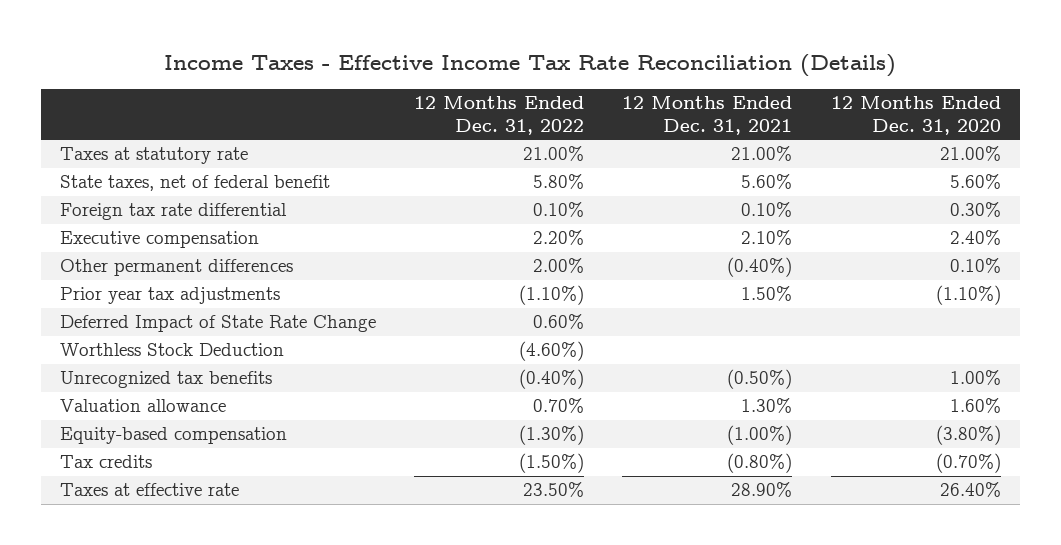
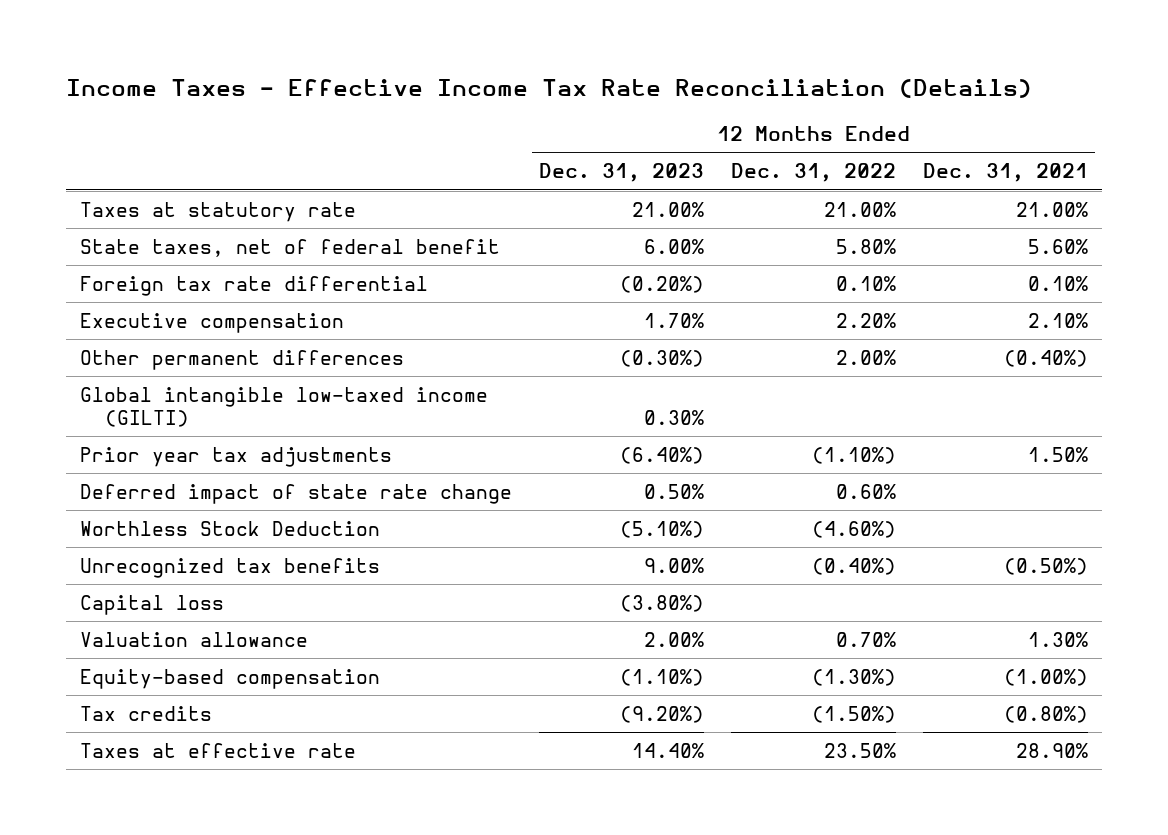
[830,96,1001,135] 12 Months Ended Dec. 31, 2020 -> none
none -> [538,163,704,183] Dec. 31, 2023
none -> [79,386,488,428] Global intangible low-taxed income (GILTI)
[60,315,377,333] Deferred Impact of State Rate Change -> [79,483,512,504] Deferred impact of state rate change
none -> [79,594,224,615] Capital loss

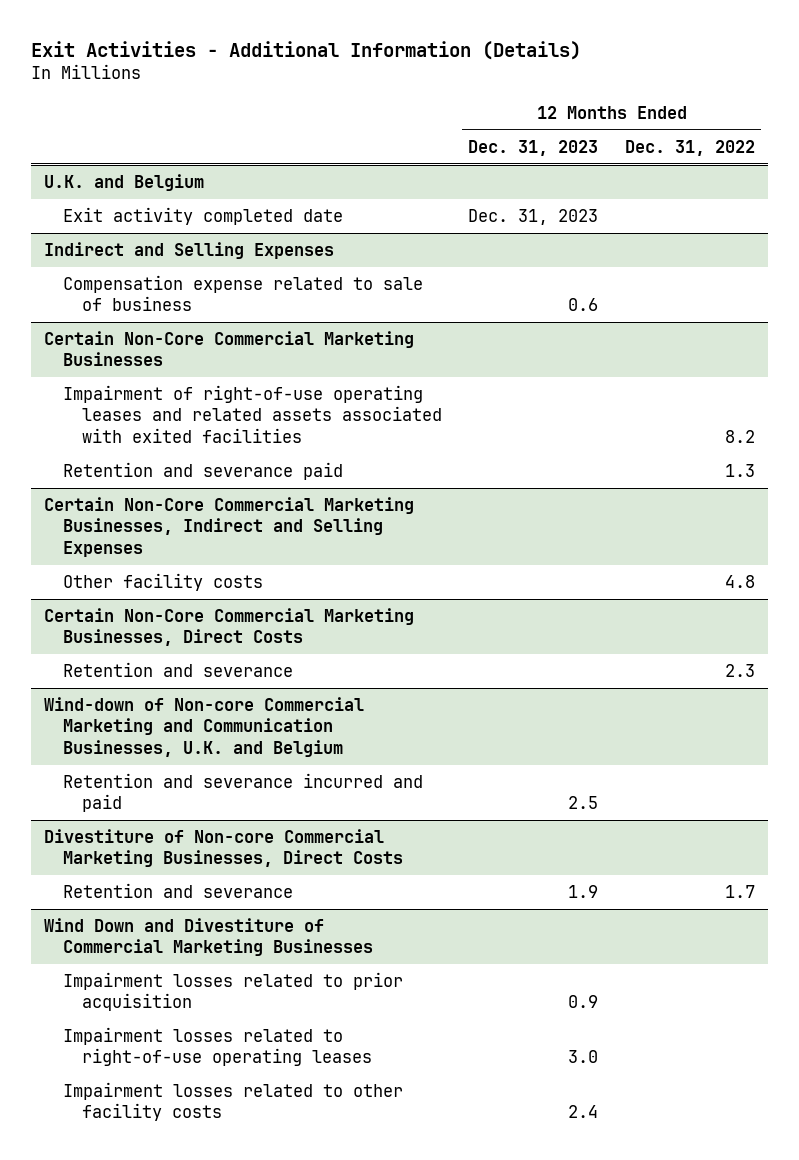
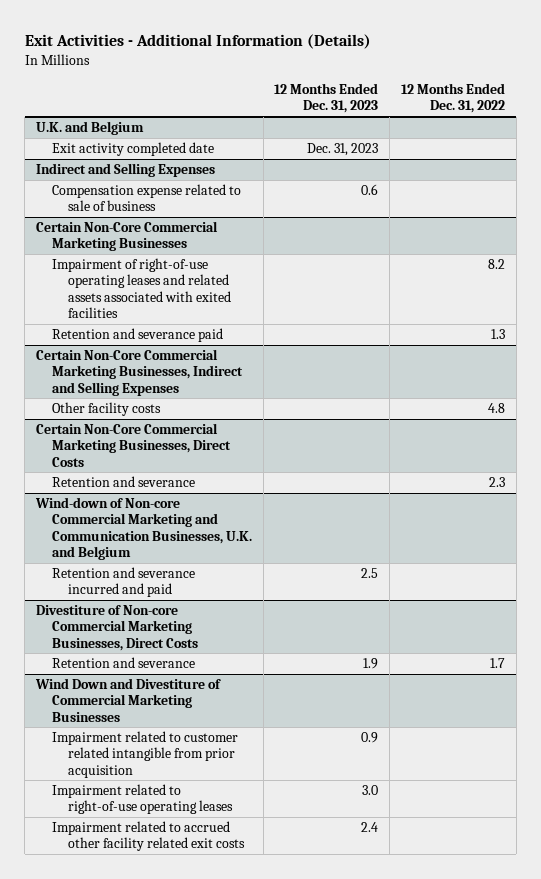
[63,972,404,1012] Impairment losses related to prior acquisition -> [51,731,238,778] Impairment related to customer related intangible from prior acquisition
[63,1027,372,1067] Impairment losses related to right-of-use operating leases -> [51,784,233,815] Impairment related to right-of-use operating leases
[63,1082,404,1122] Impairment losses related to other facility costs -> [51,821,245,852] Impairment related to accrued other facility related exit costs

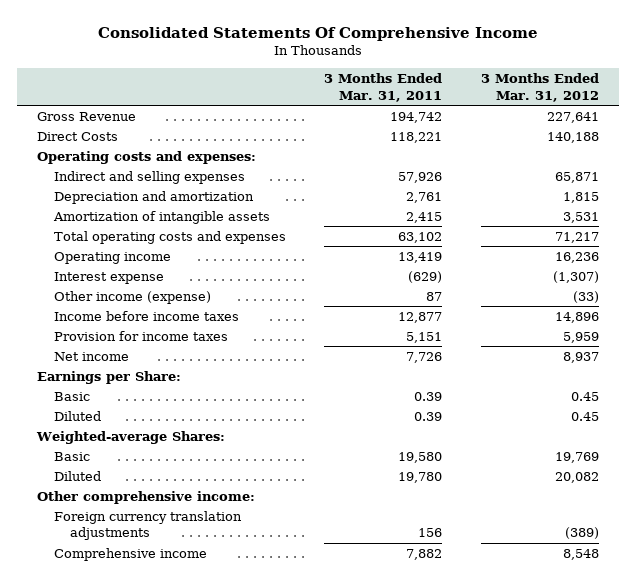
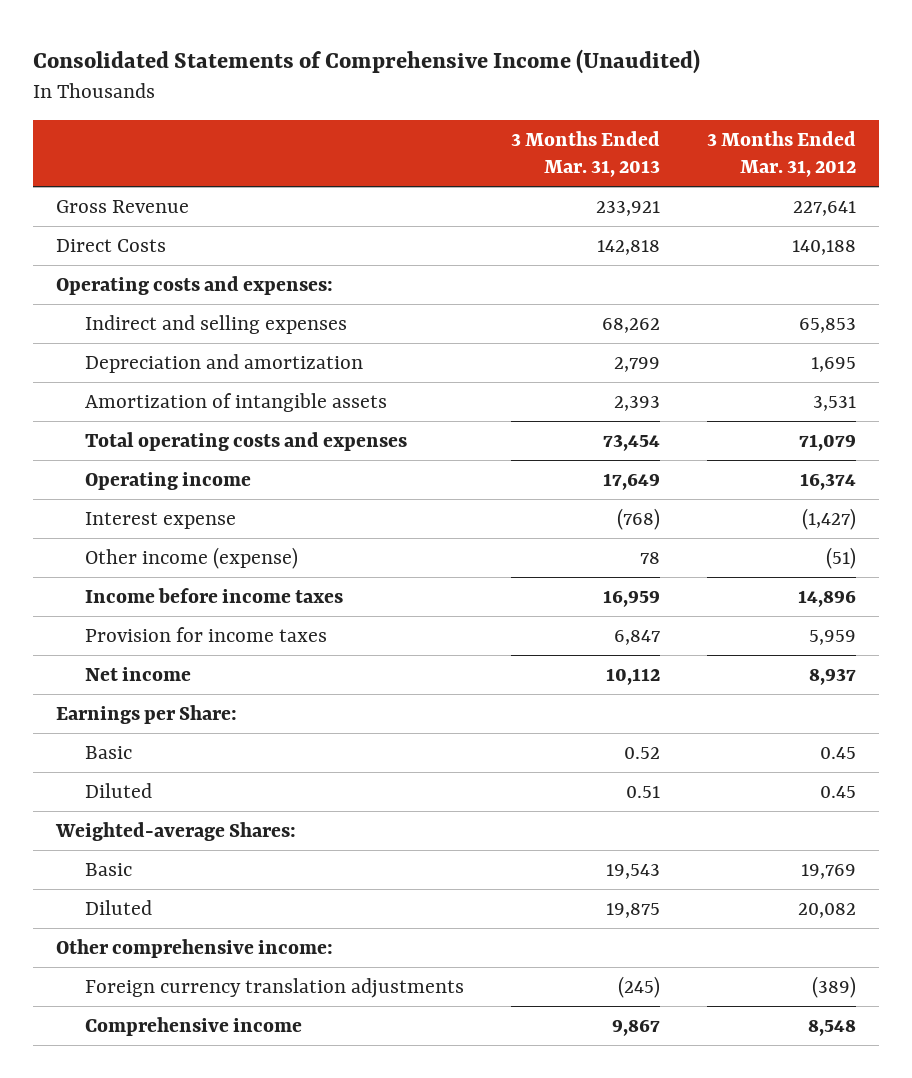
[98,26,539,41] Consolidated Statements Of Comprehensive Income -> [32,48,700,74] Consolidated Statements of Comprehensive Income (Unaudited)
[324,73,443,102] 3 Months Ended Mar. 31, 2011 -> none
none -> [510,131,660,178] 3 Months Ended Mar. 31, 2013
[555,171,600,183] 65,871 -> [798,317,856,333] 65,853
[563,191,600,203] 1,815 -> [810,356,856,372] 1,695
[555,231,600,243] 71,217 -> [798,433,856,451] 71,079
[555,251,600,263] 16,236 -> [799,472,856,490] 16,374
[553,270,600,283] (1,307) -> [801,507,856,530] (1,427)
[573,290,600,303] (33) -> [825,546,856,569] (51)

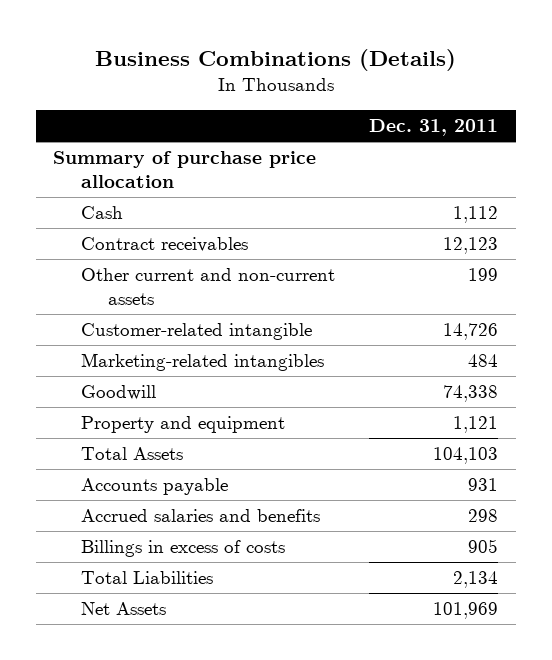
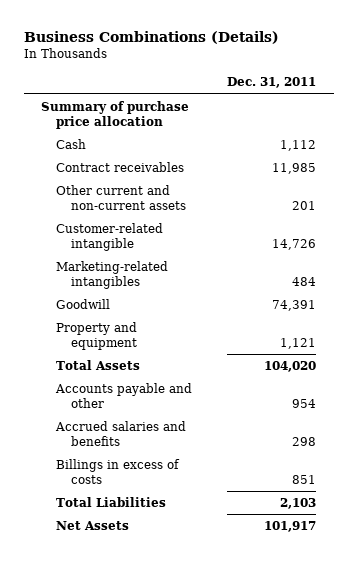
[443,237,499,255] 12,123 -> [272,163,317,175] 11,985
[468,268,499,282] 199 -> [292,201,317,211] 201
[443,385,499,403] 74,338 -> [272,300,317,312] 74,391
[433,447,499,465] 104,103 -> [264,361,317,373] 104,020
[80,478,228,496] Accounts payable -> [55,383,193,409] Accounts payable and other
[468,478,499,492] 931 -> [292,399,317,409] 954
[468,539,499,554] 905 -> [292,475,317,485] 851
[453,571,499,589] 2,134 -> [280,498,317,510] 2,103
[433,602,499,620] 101,969 -> [264,521,317,533] 101,917

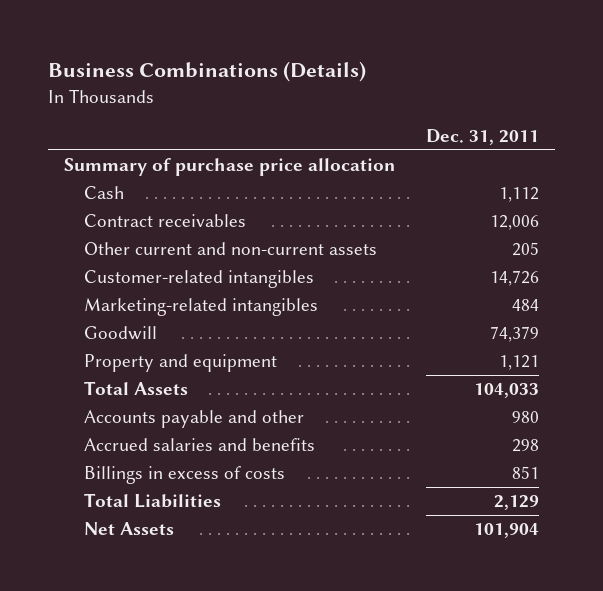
[272,163,317,175] 11,985 -> [490,215,540,231] 12,006
[292,201,317,211] 201 -> [512,242,540,257] 205
[56,223,164,252] Customer-related intangible -> [83,270,314,289] Customer-related intangibles
[272,300,317,312] 74,391 -> [490,326,540,343] 74,379
[264,361,317,373] 104,020 -> [474,383,540,399] 104,033
[292,399,317,409] 954 -> [512,411,540,424] 980
[280,498,317,510] 2,103 -> [494,495,540,511] 2,129
[264,521,317,533] 101,917 -> [474,523,540,539] 101,904

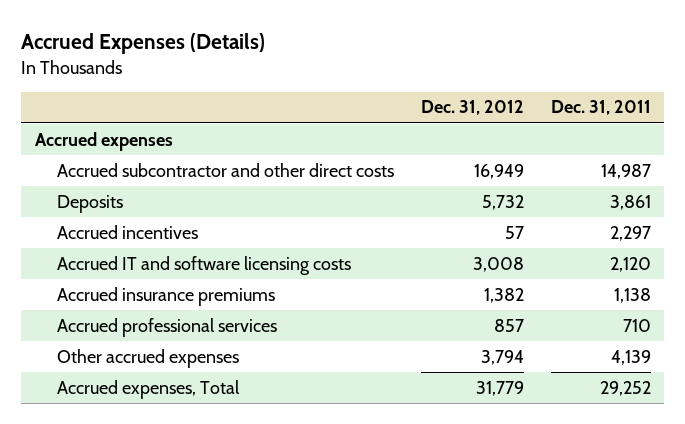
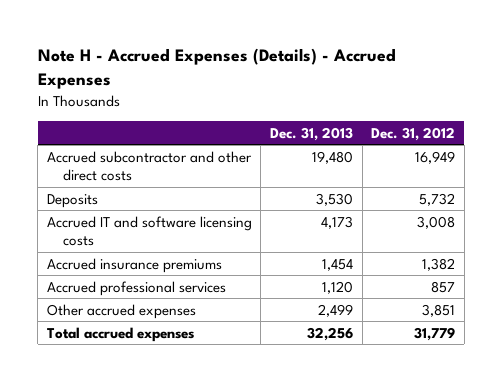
[21,33,266,55] Accrued Expenses (Details) -> [37,48,396,90] Note H - Accrued Expenses (Details) - Accrued Expenses
[550,100,651,116] Dec. 31, 2011 -> none
none -> [270,126,354,141] Dec. 31, 2013
[34,131,173,151] Accrued expenses -> none
[57,224,199,239] Accrued incentives -> none
[481,349,525,365] 3,794 -> [422,303,456,317] 3,851
[57,379,241,399] Accrued expenses, Total -> [46,326,194,342] Total accrued expenses

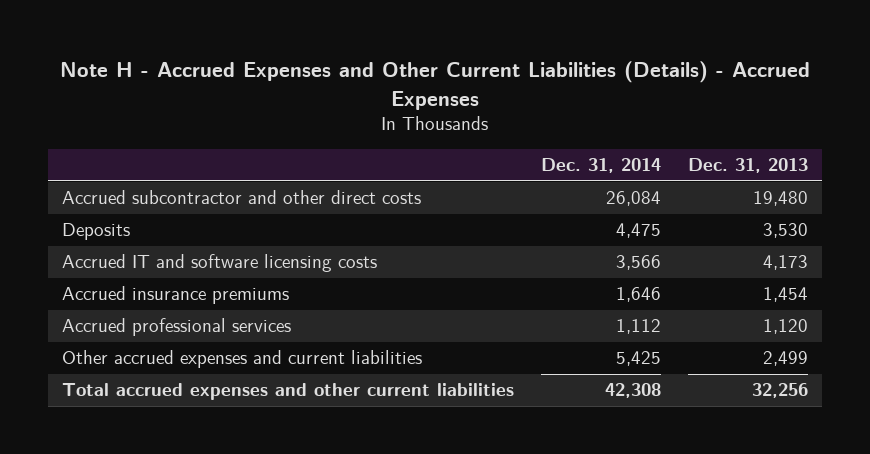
[37,48,396,90] Note H - Accrued Expenses (Details) - Accrued Expenses -> [60,60,811,110] Note H - Accrued Expenses and Other Current Liabilities (Details) - Accrued Expenses
[371,126,456,141] Dec. 31, 2012 -> none
none -> [541,158,662,174] Dec. 31, 2014
[46,303,196,319] Other accrued expenses -> [61,350,422,369] Other accrued expenses and current liabilities
[46,326,194,342] Total accrued expenses -> [61,383,514,401] Total accrued expenses and other current liabilities

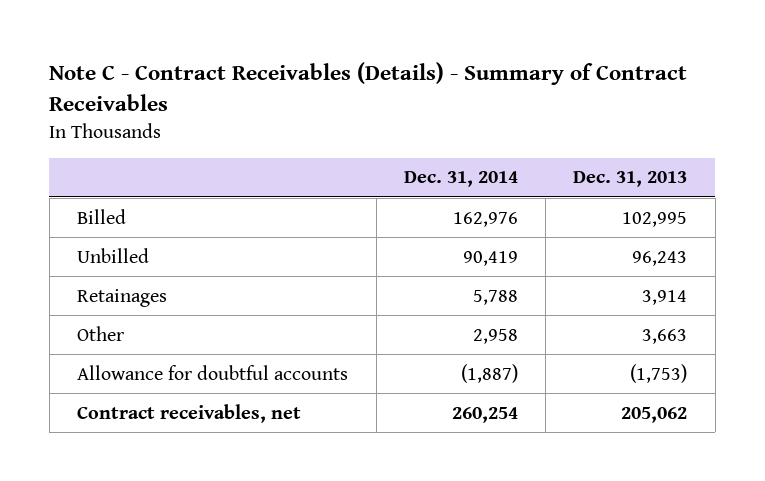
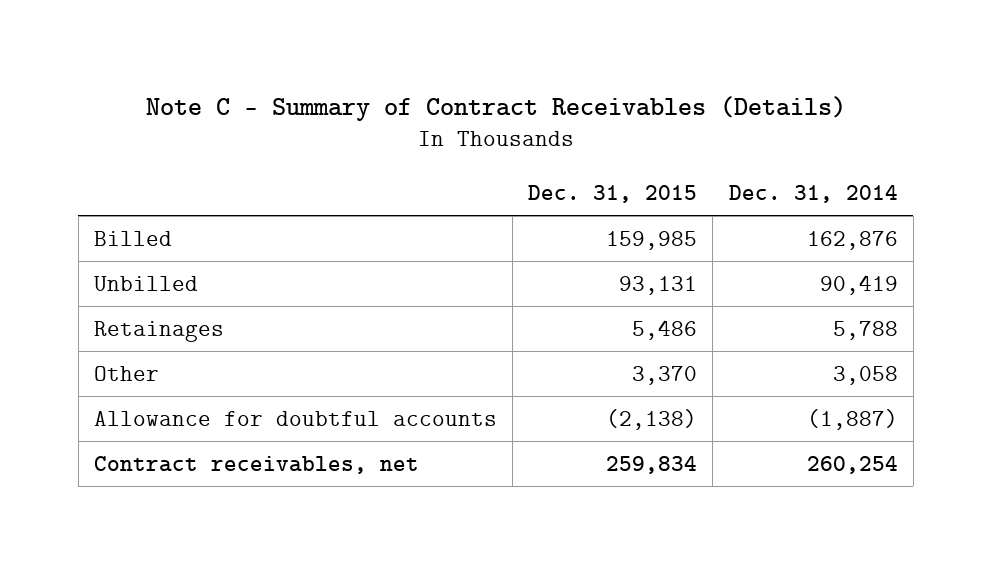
[49,62,688,112] Note C - Contract Receivables (Details) - Summary of Contract Receivables -> [145,95,846,121] Note C - Summary of Contract Receivables (Details)
[573,171,688,188] Dec. 31, 2013 -> none
none -> [528,184,698,203] Dec. 31, 2015
[452,211,518,227] 162,976 -> [806,230,898,250] 162,876
[472,328,518,344] 2,958 -> [832,365,898,385] 3,058

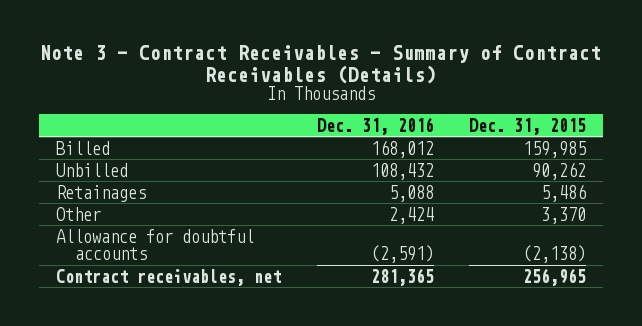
[145,95,846,121] Note C - Summary of Contract Receivables (Details) -> [40,45,602,84] Note 3 - Contract Receivables - Summary of Contract Receivables (Details)
[728,184,898,203] Dec. 31, 2014 -> none
none -> [316,116,434,135] Dec. 31, 2016
[619,275,698,295] 93,131 -> [531,161,586,180] 90,262
[606,455,698,474] 259,834 -> [522,267,586,286] 256,965

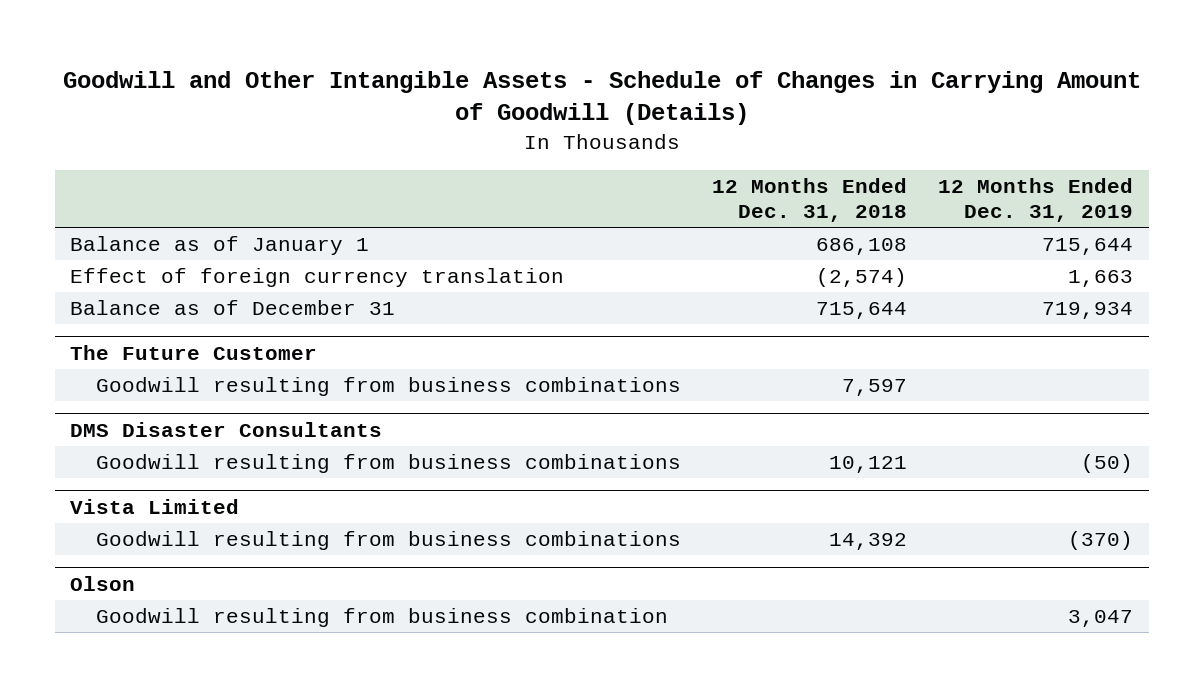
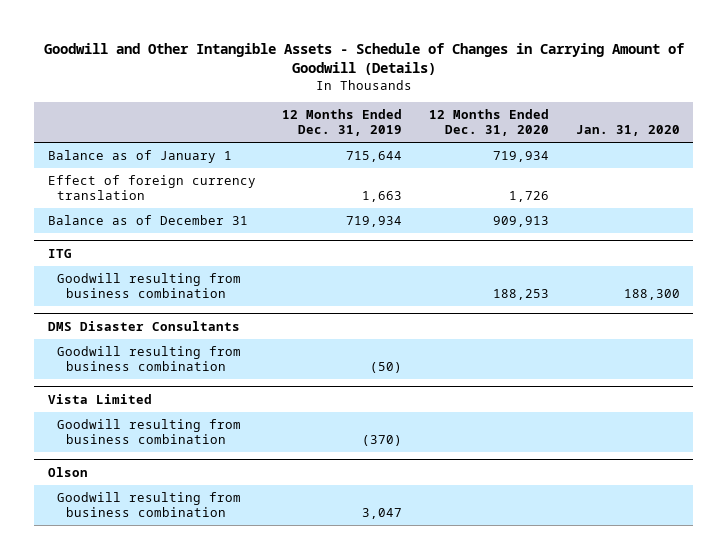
[712,177,908,223] 12 Months Ended Dec. 31, 2018 -> none
none -> [429,108,550,137] 12 Months Ended Dec. 31, 2020
none -> [575,125,680,137] Jan. 31, 2020
[70,344,318,360] The Future Customer -> none
none -> [47,248,72,258] ITG
[96,377,682,397] Goodwill resulting from business combinations -> [56,272,241,299] Goodwill resulting from business combination
[96,454,682,474] Goodwill resulting from business combinations -> [56,345,241,372] Goodwill resulting from business combination
[96,531,682,551] Goodwill resulting from business combinations -> [56,418,241,445] Goodwill resulting from business combination

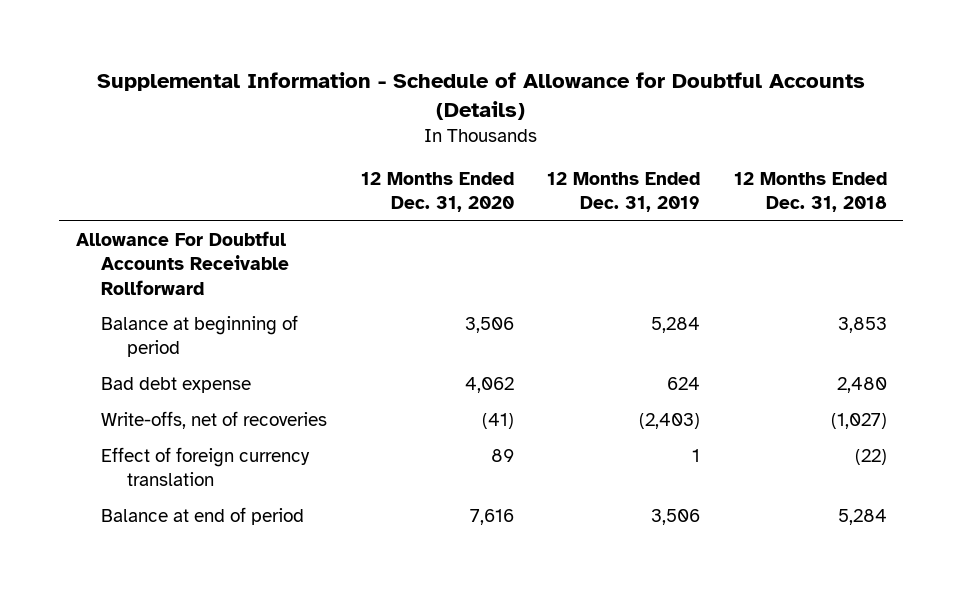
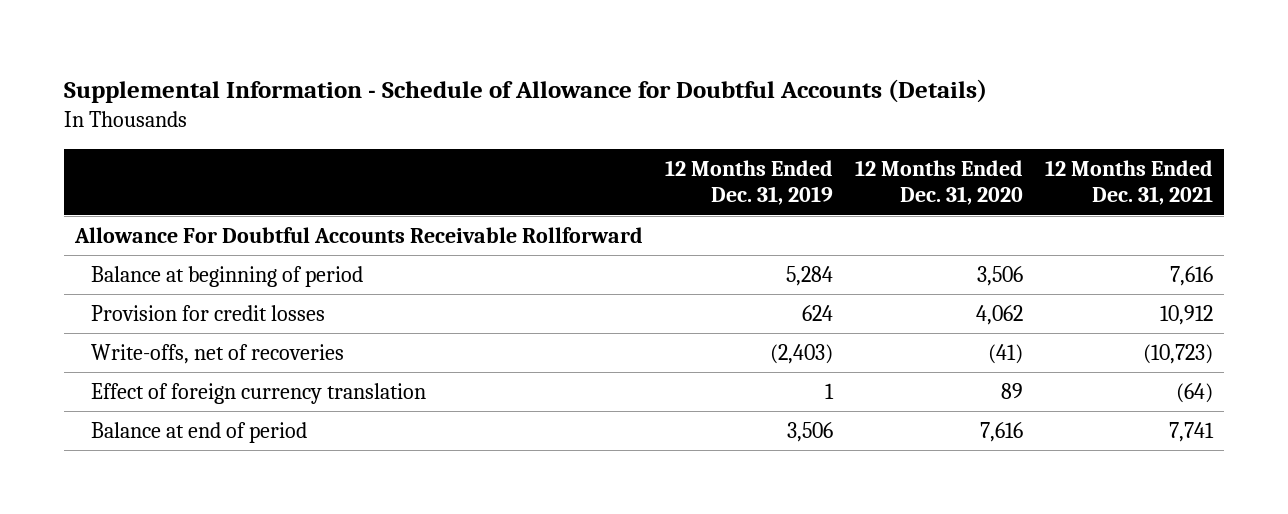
[733,171,887,212] 12 Months Ended Dec. 31, 2018 -> none
none -> [1044,160,1213,206] 12 Months Ended Dec. 31, 2021
[101,377,252,394] Bad debt expense -> [90,305,325,322] Provision for credit losses

